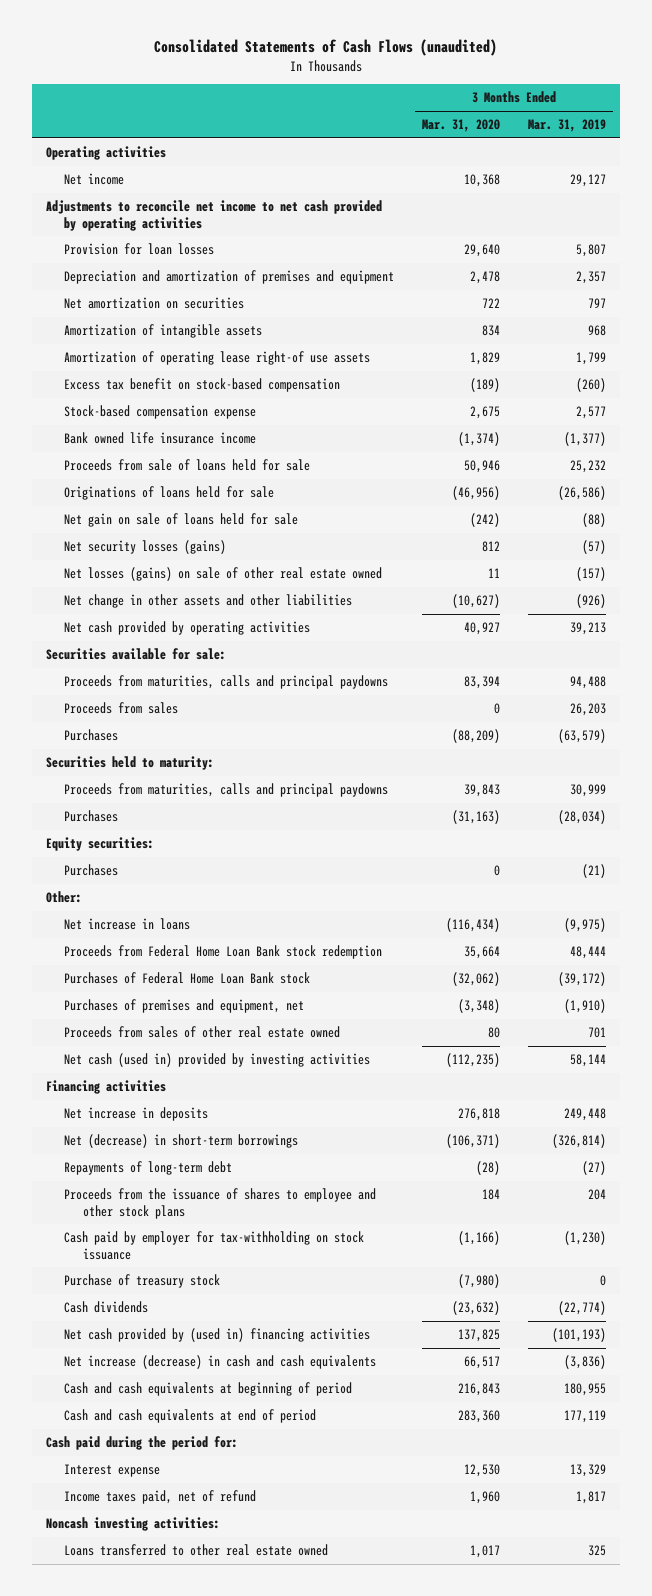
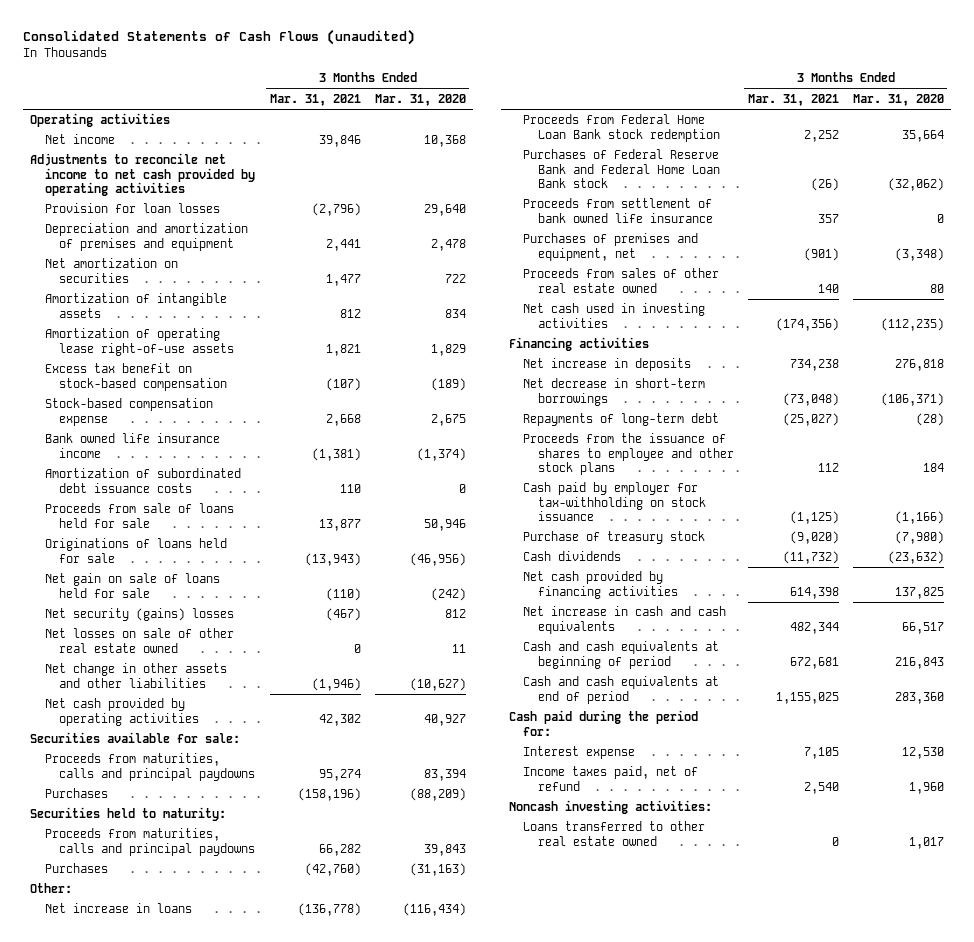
[528,119,607,133] Mar. 31, 2019 -> none
none -> [269,93,361,106] Mar. 31, 2021
[64,351,371,366] Amortization of operating lease right-of use assets -> [44,328,235,356] Amortization of operating lease right-of-use assets
none -> [44,468,241,493] Amortization of subordinated debt issuance costs
[64,540,227,555] Net security losses (gains) -> [44,608,234,622] Net security (gains) losses
[64,567,383,582] Net losses (gains) on sale of other real estate owned -> [44,628,234,653] Net losses on sale of other real estate owned
[64,702,179,715] Proceeds from sales -> none
[45,837,154,852] Equity securities: -> none
[64,864,119,877] Purchases -> none
[64,972,311,985] Purchases of Federal Home Loan Bank stock -> [523,149,720,189] Purchases of Federal Reserve Bank and Federal Home Loan Bank stock
none -> [523,198,713,223] Proceeds from settlement of bank owned life insurance
[64,1053,371,1068] Net cash (used in) provided by investing activities -> [523,303,706,328] Net cash used in investing activities
[64,1134,299,1149] Net (decrease) in short-term borrowings -> [523,378,706,406] Net decrease in short-term borrowings
[64,1328,371,1343] Net cash provided by (used in) financing activities -> [523,571,678,599] Net cash provided by financing activities
[64,1355,377,1370] Net increase (decrease) in cash and cash equivalents -> [523,606,727,634] Net increase in cash and cash equivalents

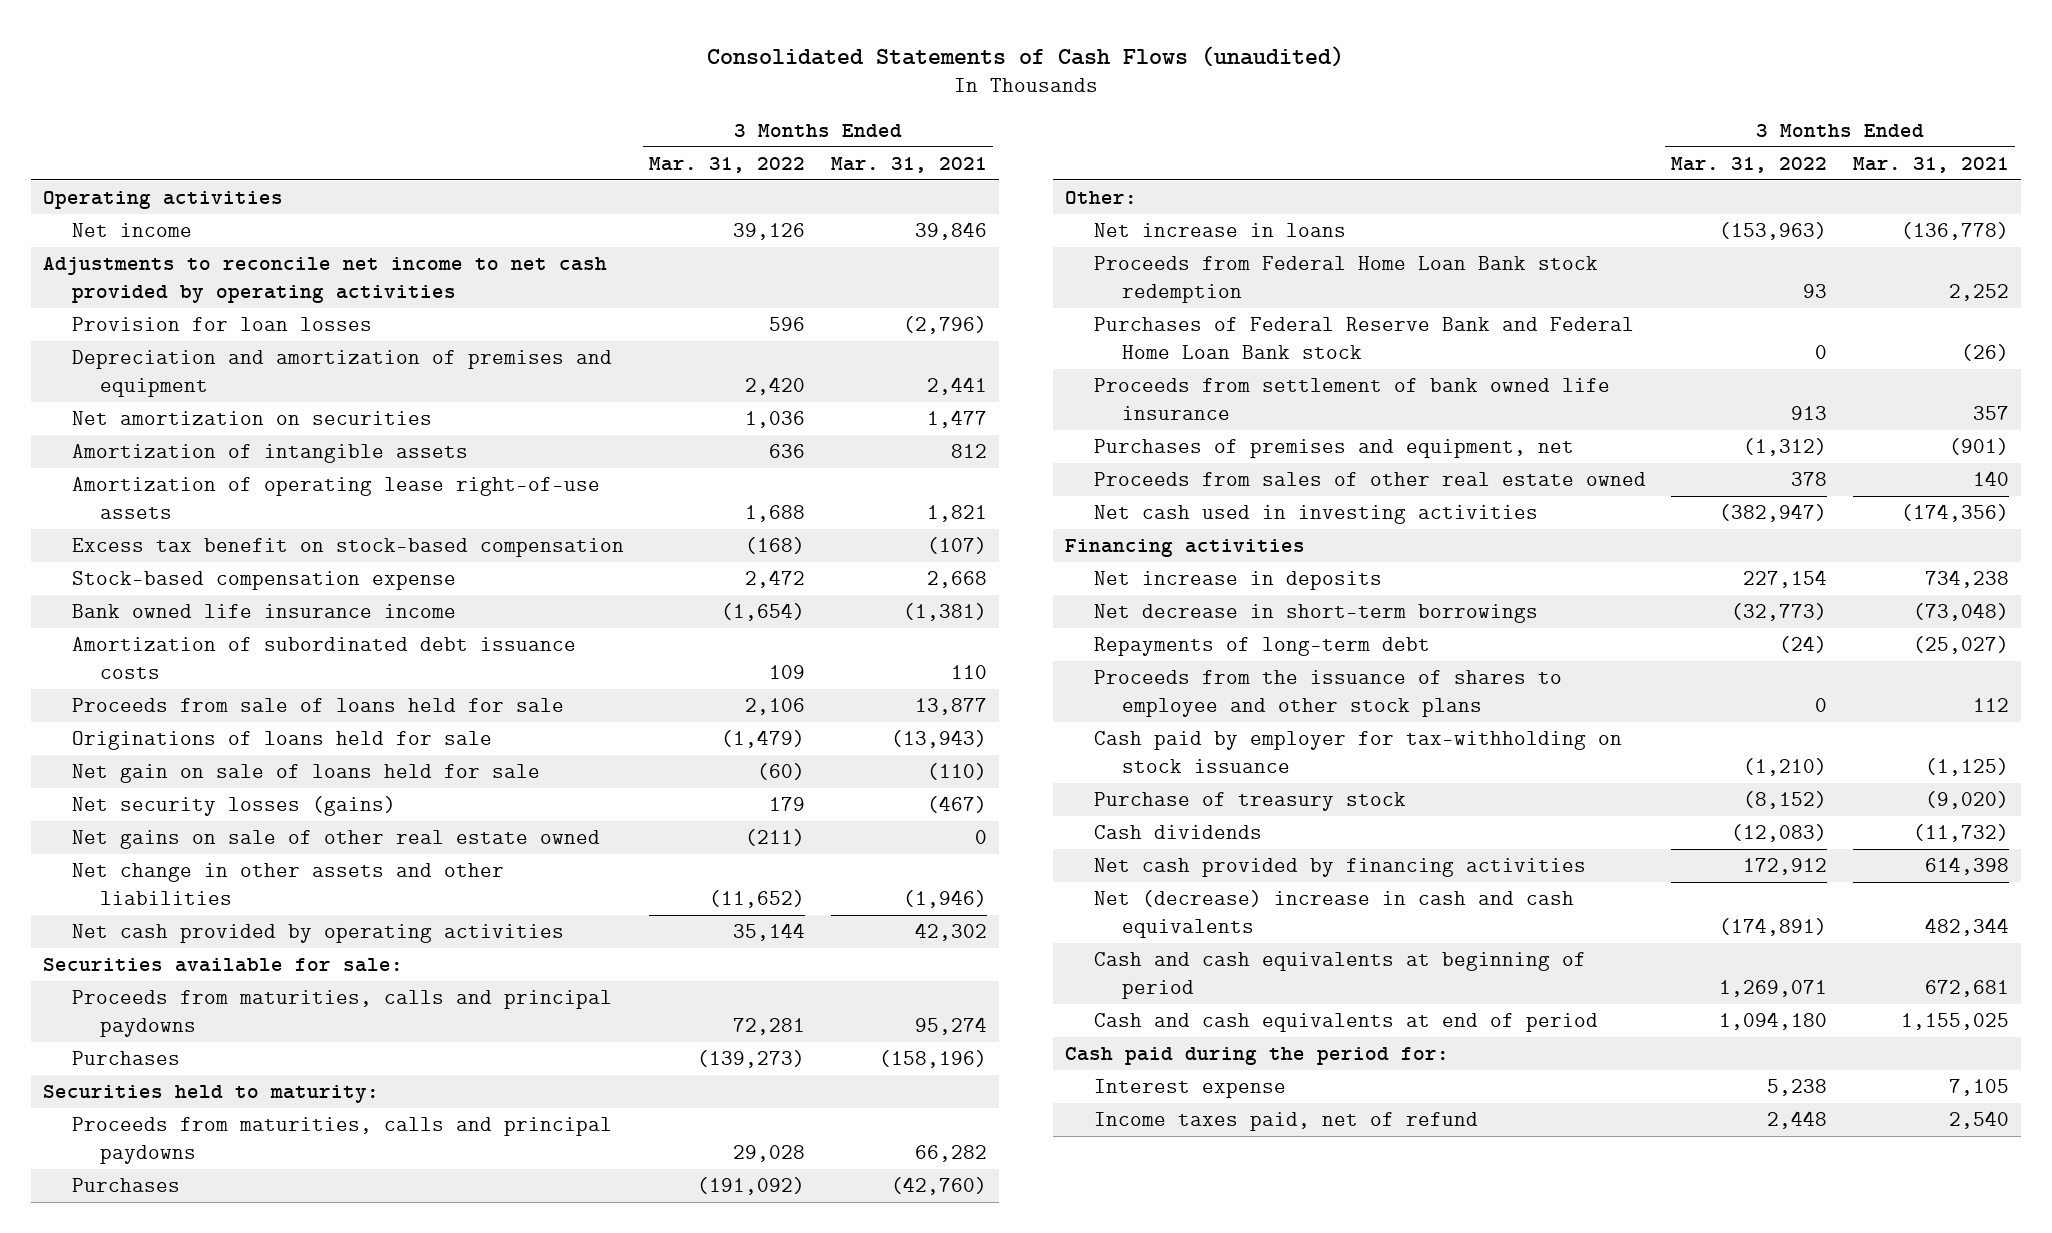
[374,93,466,106] Mar. 31, 2020 -> none
none -> [649,156,806,173] Mar. 31, 2022
[44,608,234,622] Net security (gains) losses -> [71,795,396,816] Net security losses (gains)
[44,628,234,653] Net losses on sale of other real estate owned -> [71,829,600,849] Net gains on sale of other real estate owned
[523,606,727,634] Net increase in cash and cash equivalents -> [1093,889,1574,938] Net (decrease) increase in cash and cash equivalents
[508,800,712,815] Noncash investing activities: -> none
[523,821,706,846] Loans transferred to other real estate owned -> none

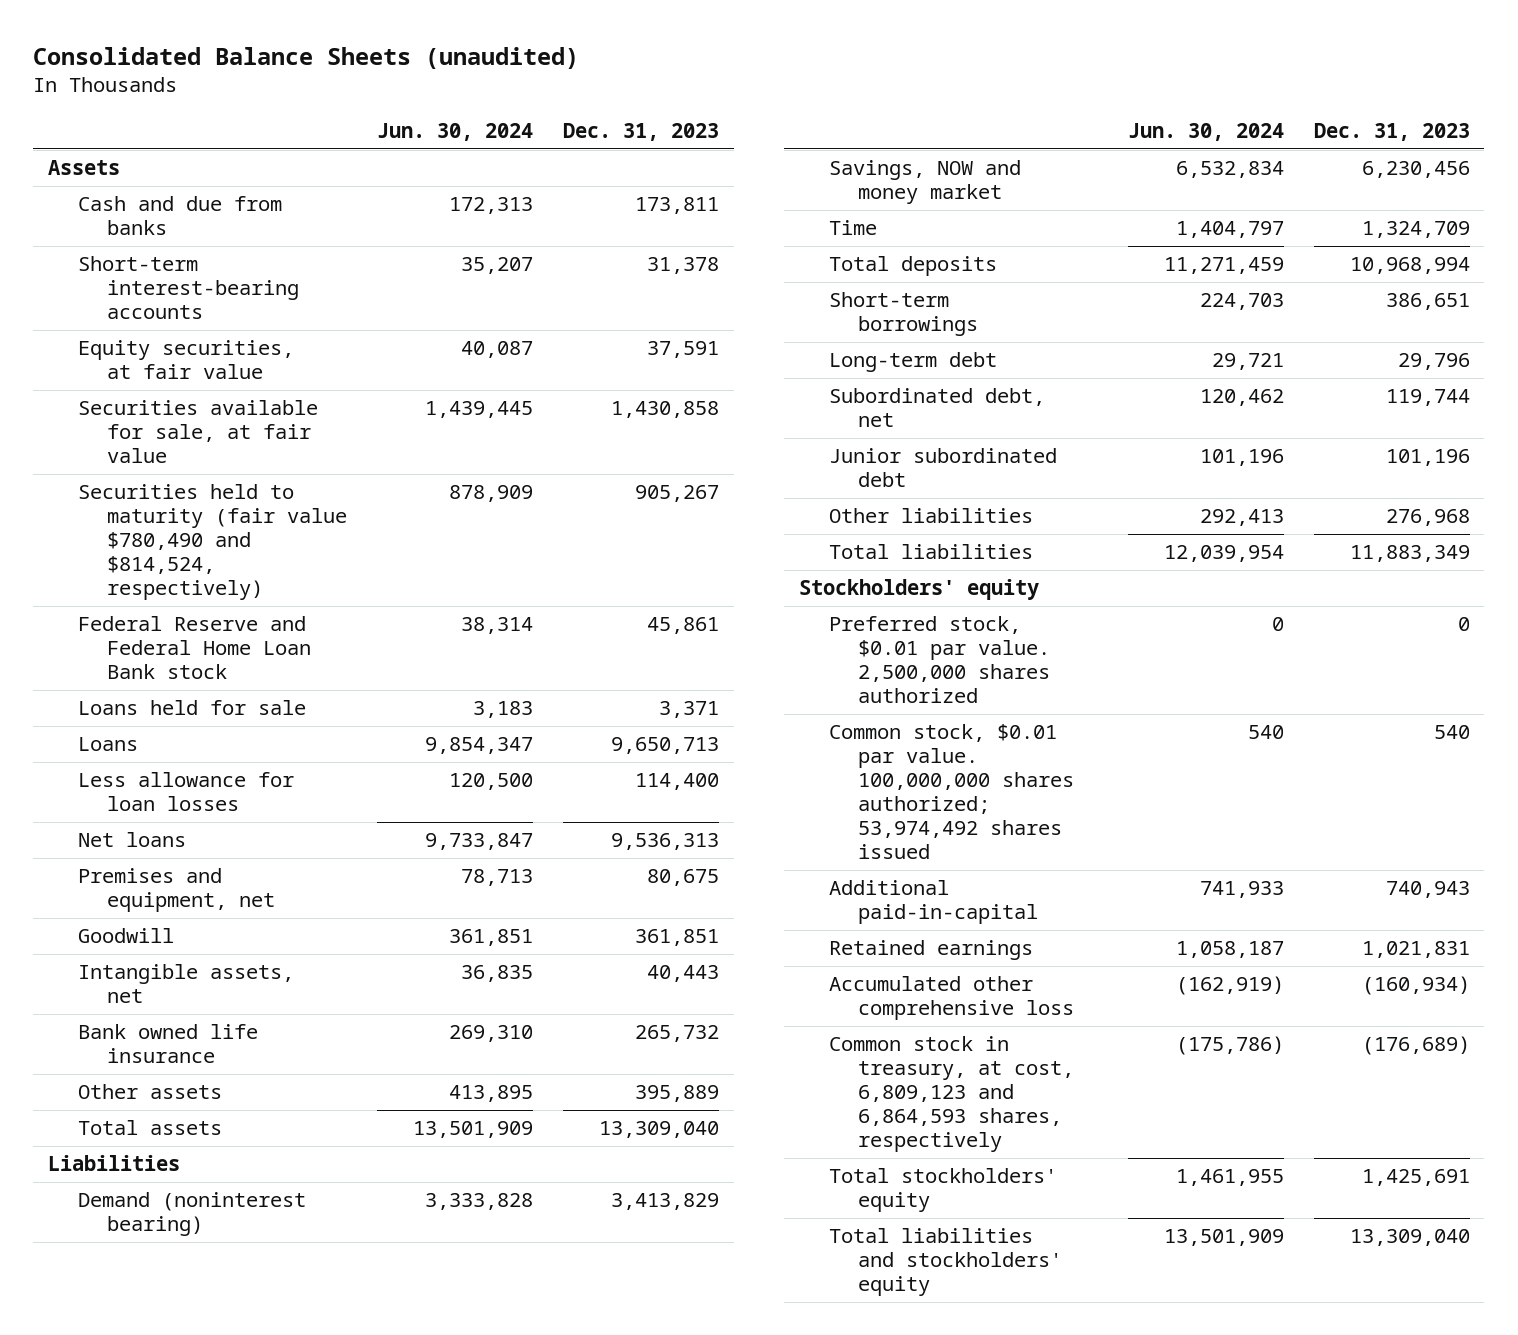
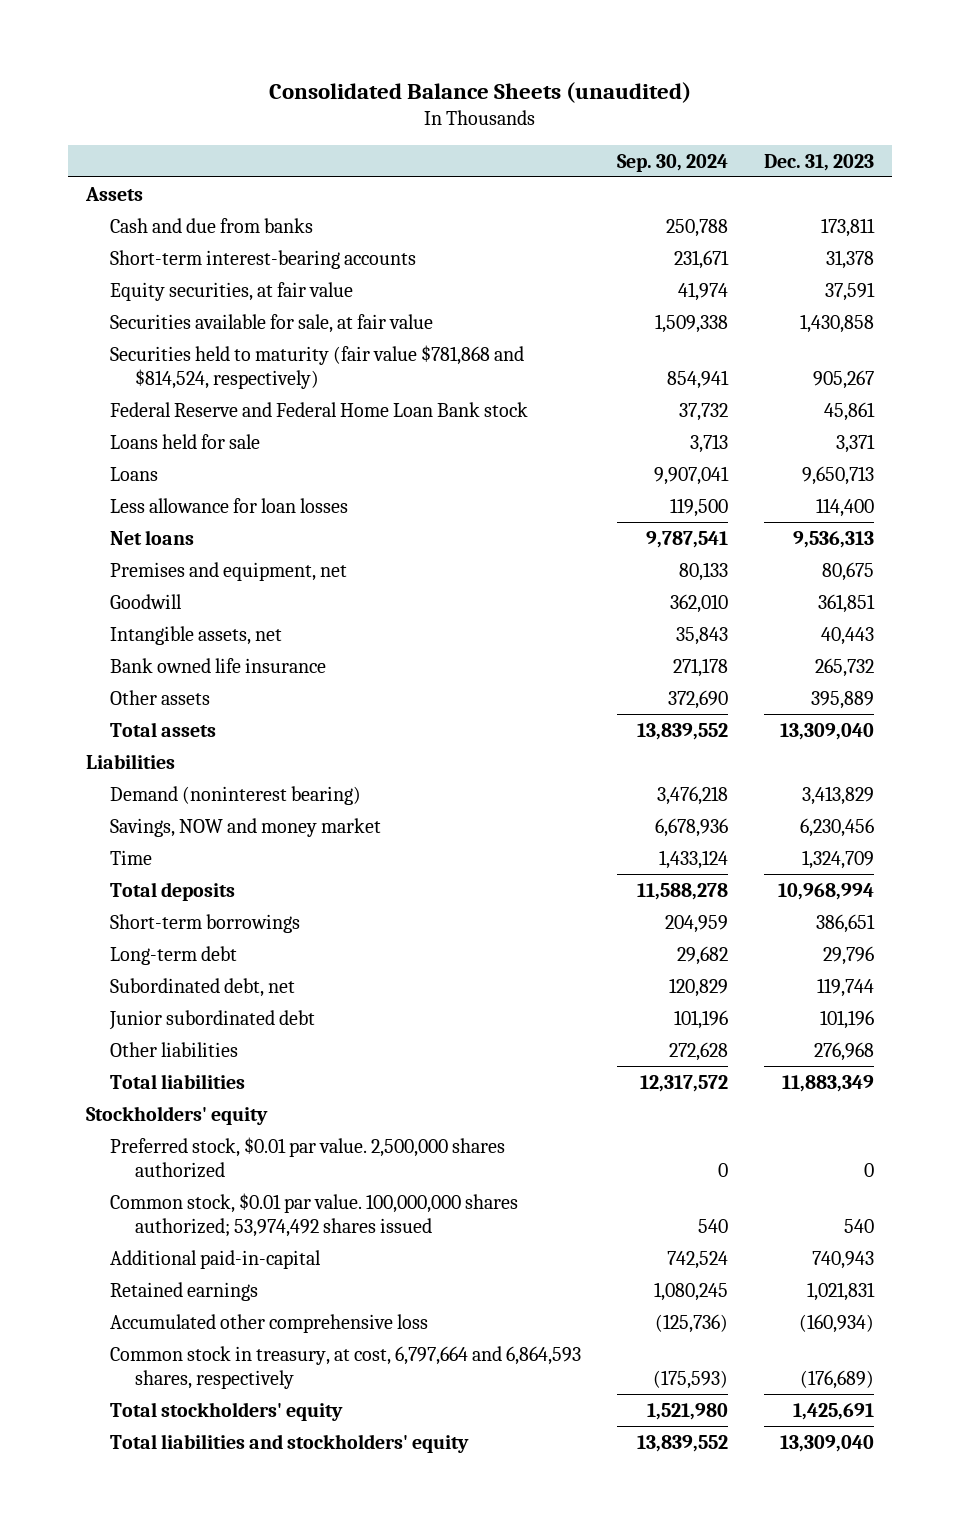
[377,122,534,141] Jun. 30, 2024 -> none
none -> [617,153,729,172] Sep. 30, 2024
[77,484,348,600] Securities held to maturity (fair value $780,490 and $814,524, respectively) -> [110,344,525,389] Securities held to maturity (fair value $781,868 and $814,524, respectively)
[828,1036,1075,1152] Common stock in treasury, at cost, 6,809,123 and 6,864,593 shares, respectively -> [110,1345,582,1389] Common stock in treasury, at cost, 6,797,664 and 6,864,593 shares, respectively

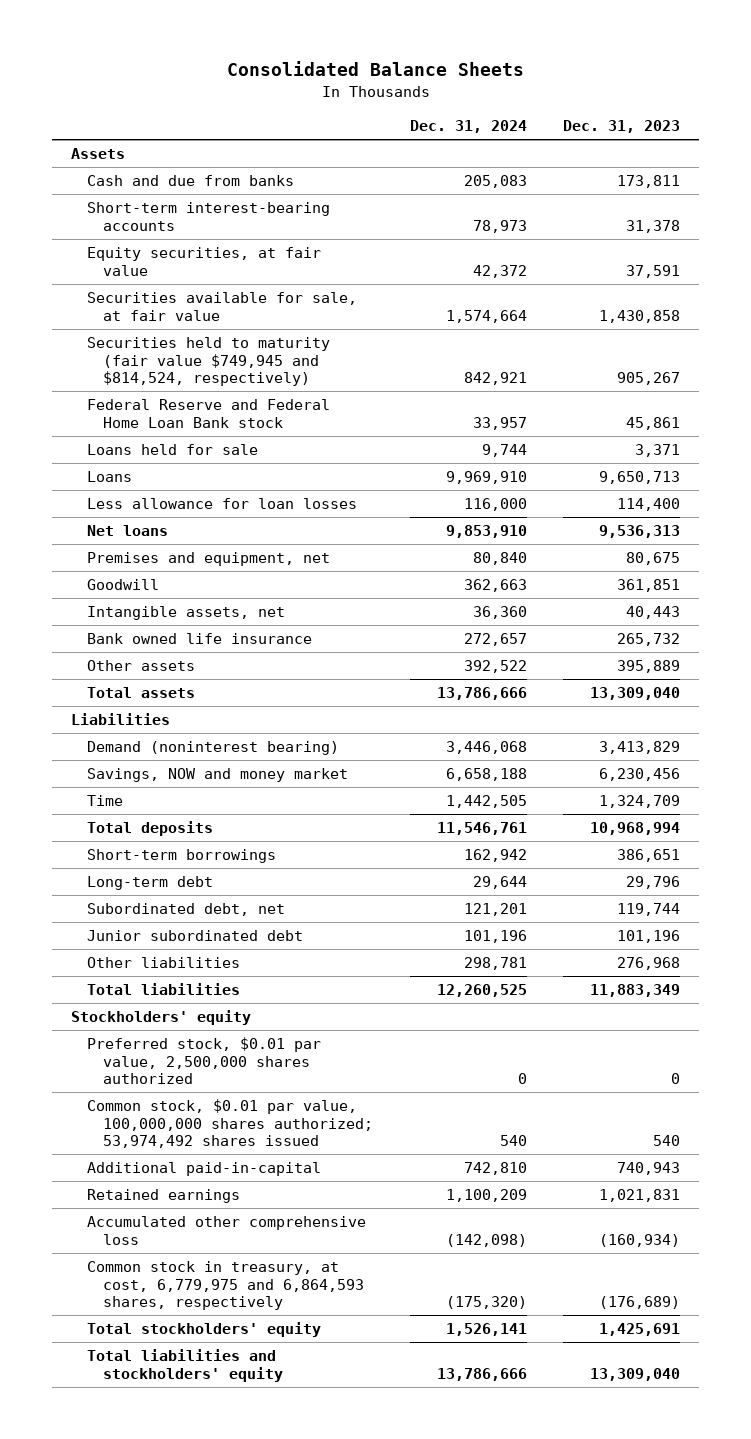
[268,81,691,103] Consolidated Balance Sheets (unaudited) -> [226,61,524,77] Consolidated Balance Sheets
[617,153,729,172] Sep. 30, 2024 -> none
none -> [409,120,527,134] Dec. 31, 2024
[110,344,525,389] Securities held to maturity (fair value $781,868 and $814,524, respectively) -> [86,337,330,387] Securities held to maturity (fair value $749,945 and $814,524, respectively)
[110,1136,506,1178] Preferred stock, $0.01 par value. 2,500,000 shares authorized -> [86,1037,321,1085] Preferred stock, $0.01 par value, 2,500,000 shares authorized
[110,1192,519,1237] Common stock, $0.01 par value. 100,000,000 shares authorized; 53,974,492 shares issued -> [86,1099,373,1149] Common stock, $0.01 par value, 100,000,000 shares authorized; 53,974,492 shares issued
[110,1345,582,1389] Common stock in treasury, at cost, 6,797,664 and 6,864,593 shares, respectively -> [86,1261,364,1311] Common stock in treasury, at cost, 6,779,975 and 6,864,593 shares, respectively

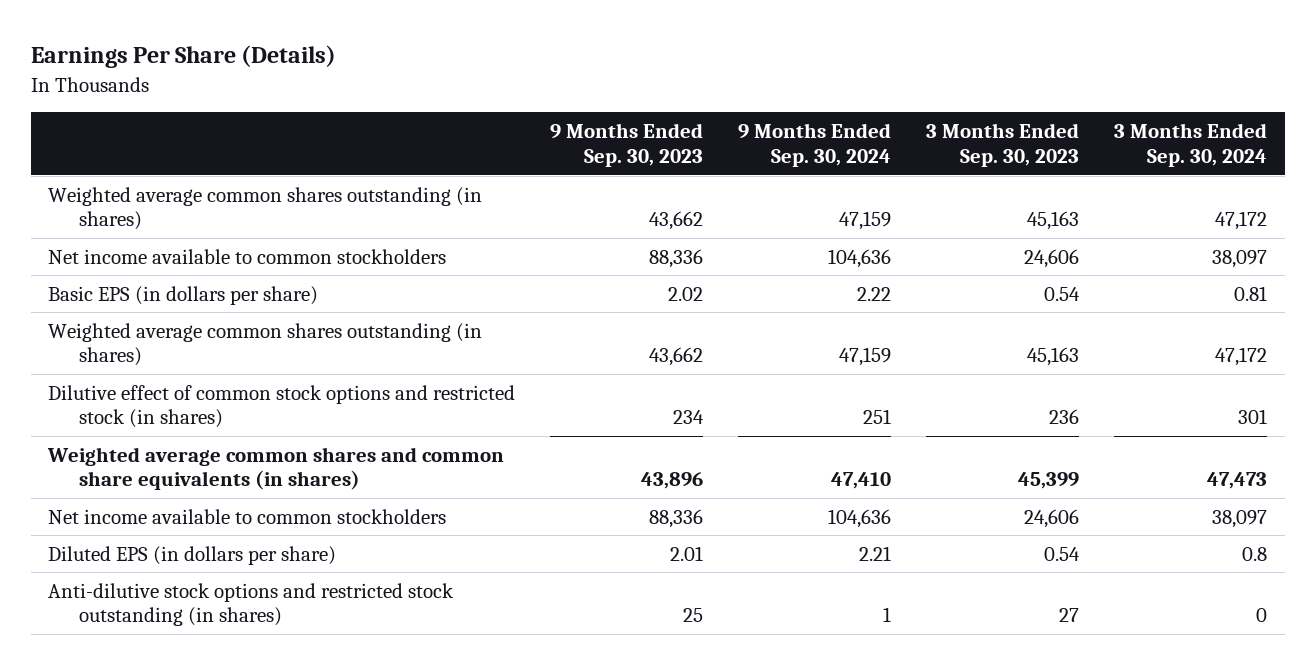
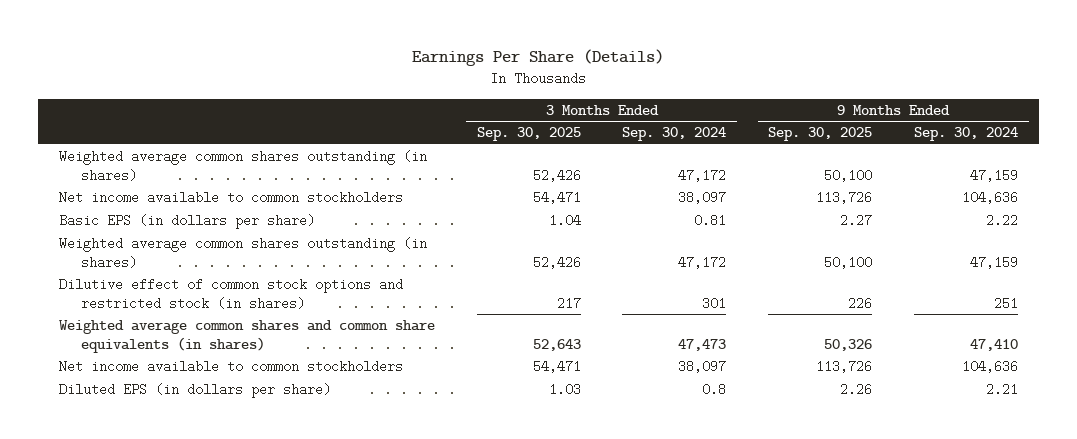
[550,123,704,167] 9 Months Ended Sep. 30, 2023 -> none
[926,123,1080,167] 3 Months Ended Sep. 30, 2023 -> none
none -> [476,127,581,142] Sep. 30, 2025
none -> [768,127,873,142] Sep. 30, 2025
[48,582,455,627] Anti-dilutive stock options and restricted stock outstanding (in shares) -> none

